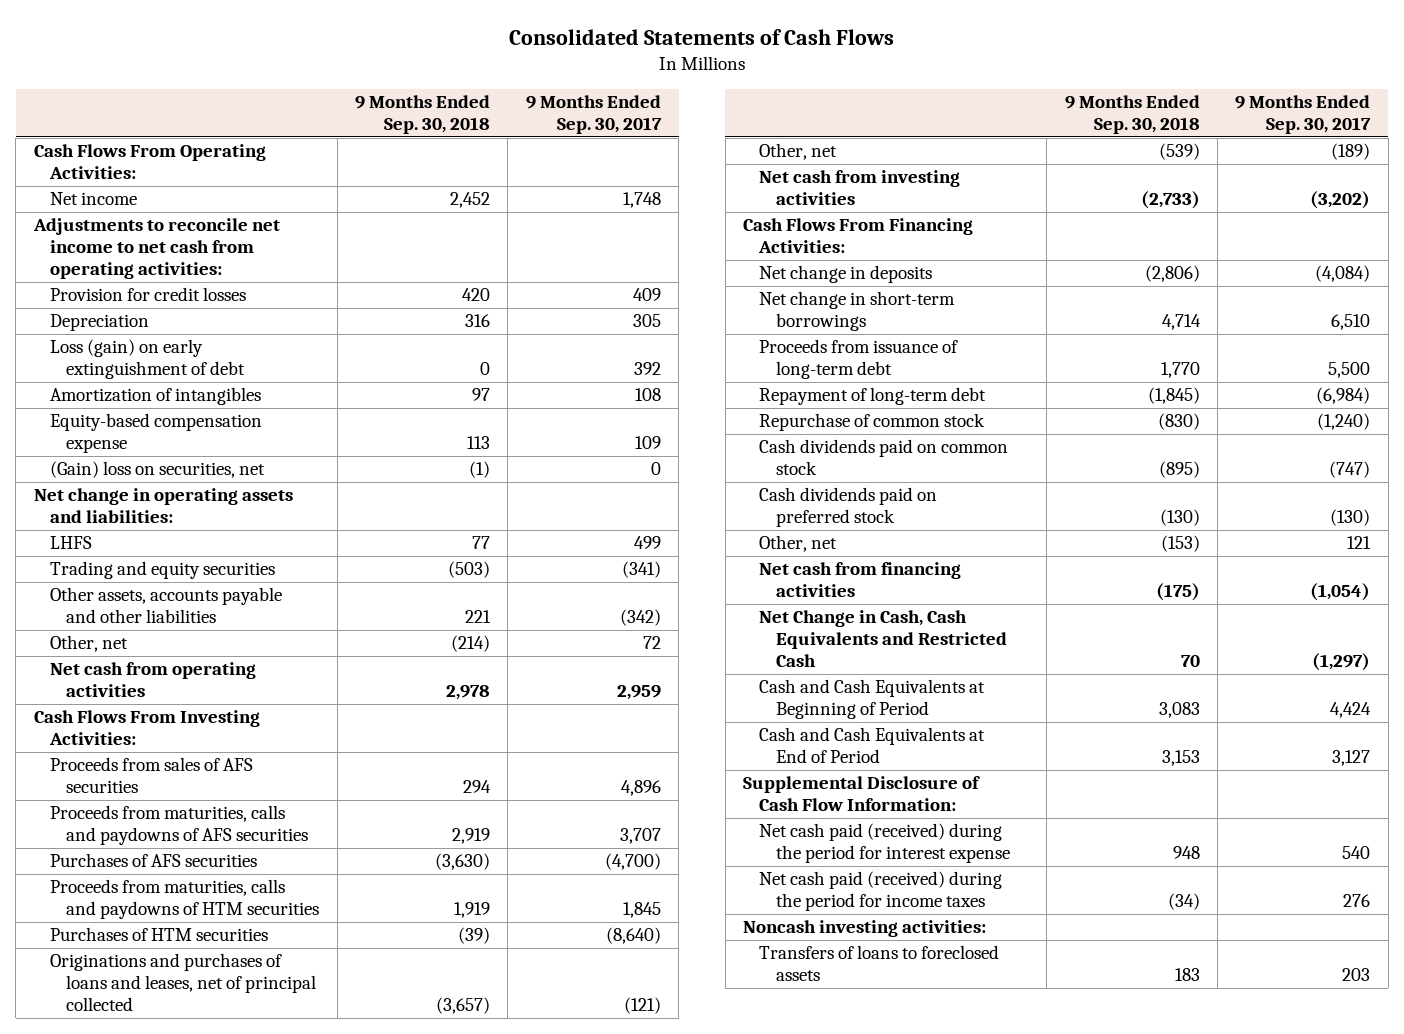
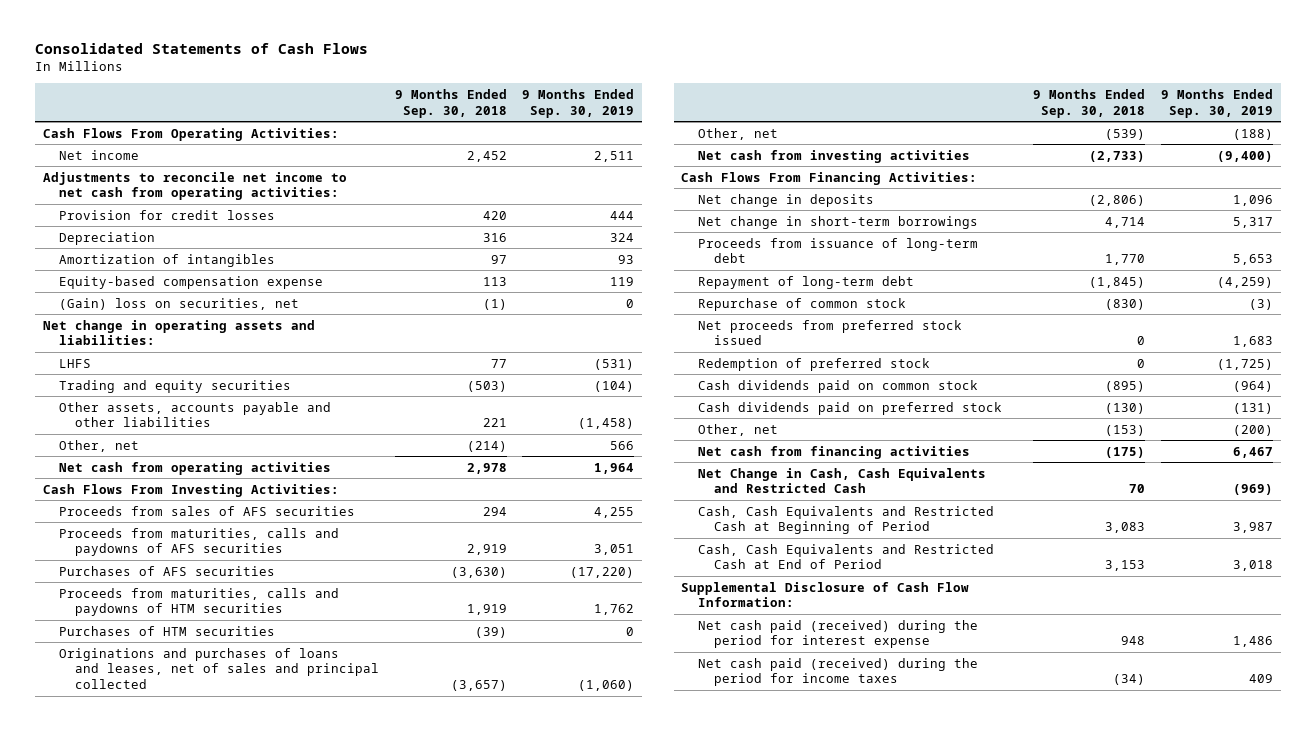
[525,95,662,134] 9 Months Ended Sep. 30, 2017 -> none
none -> [522,88,635,118] 9 Months Ended Sep. 30, 2019
[50,339,246,380] Loss (gain) on early extinguishment of debt -> none
[50,953,317,1011] Originations and purchases of loans and leases, net of principal collected -> [58,647,379,690] Originations and purchases of loans and leases, net of sales and principal collected
none -> [697,319,962,346] Net proceeds from preferred stock issued
none -> [697,357,930,371] Redemption of preferred stock
[759,679,986,720] Cash and Cash Equivalents at Beginning of Period -> [697,505,994,535] Cash, Cash Equivalents and Restricted Cash at Beginning of Period
[759,727,986,764] Cash and Cash Equivalents at End of Period -> [697,543,994,570] Cash, Cash Equivalents and Restricted Cash at End of Period
[743,920,987,938] Noncash investing activities: -> none
[759,945,1000,982] Transfers of loans to foreclosed assets -> none

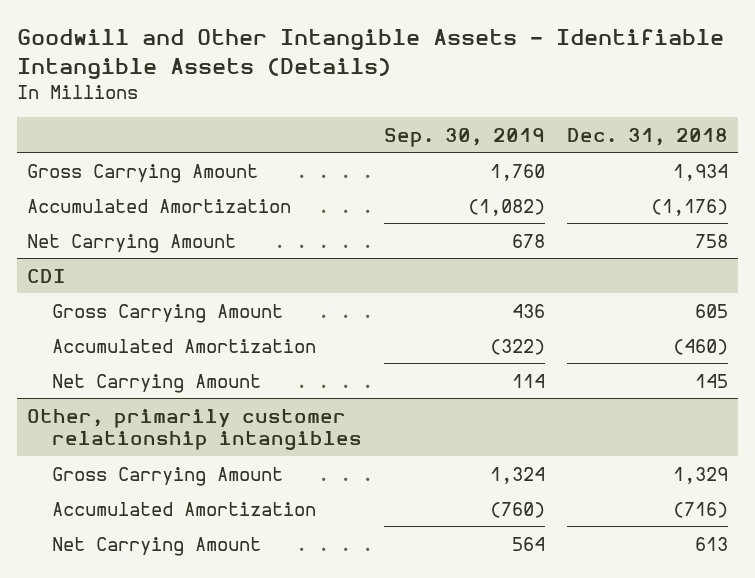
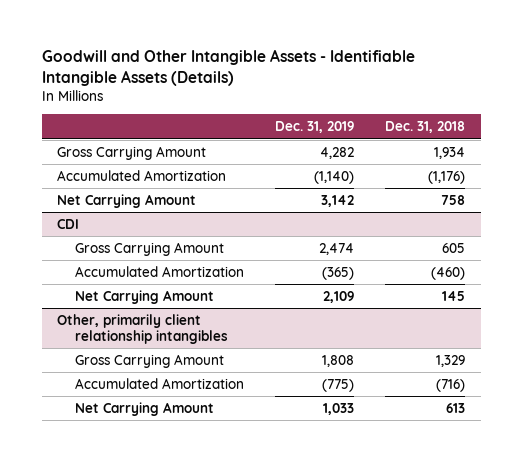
[384,127,546,147] Sep. 30, 2019 -> none
none -> [274,121,354,134] Dec. 31, 2019
[27,408,363,451] Other, primarily customer relationship intangibles -> [57,313,228,344] Other, primarily client relationship intangibles

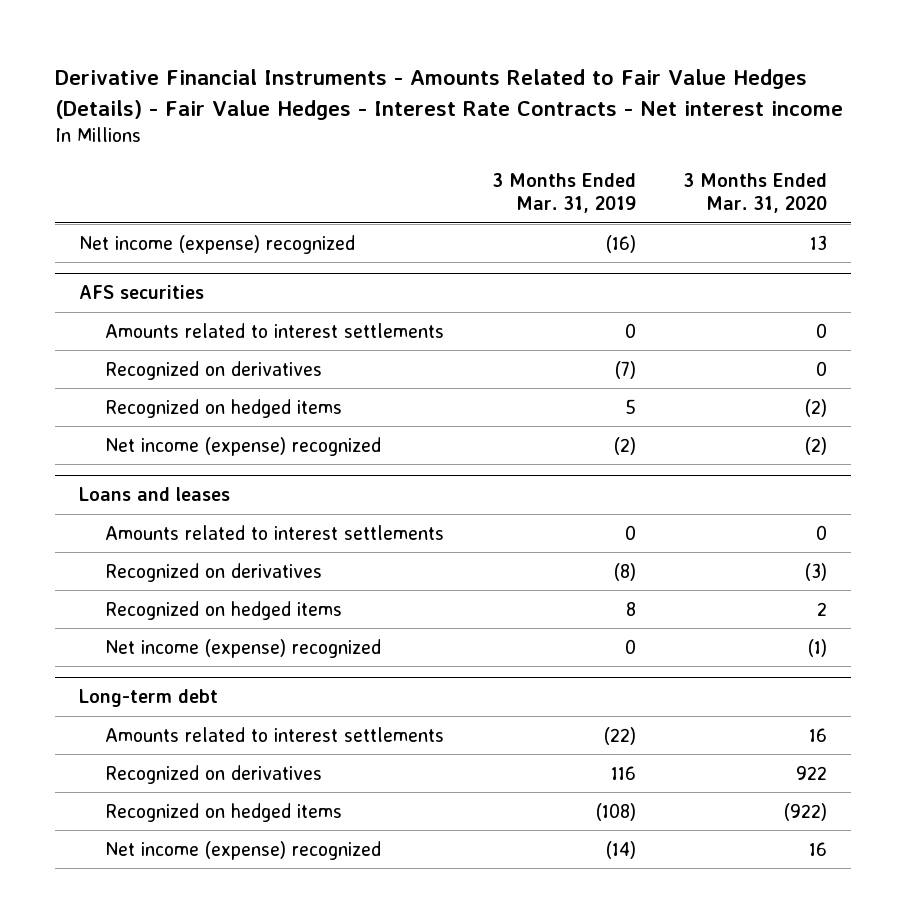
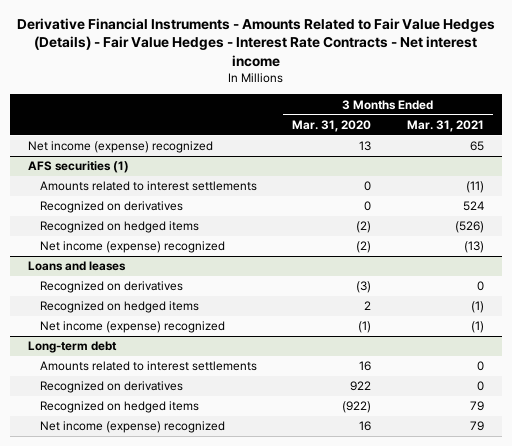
[491,173,636,214] 3 Months Ended Mar. 31, 2019 -> none
none -> [406,119,484,132] Mar. 31, 2021
[78,285,204,300] AFS securities -> [27,161,129,174] AFS securities (1)
[104,524,444,540] Amounts related to interest settlements -> none

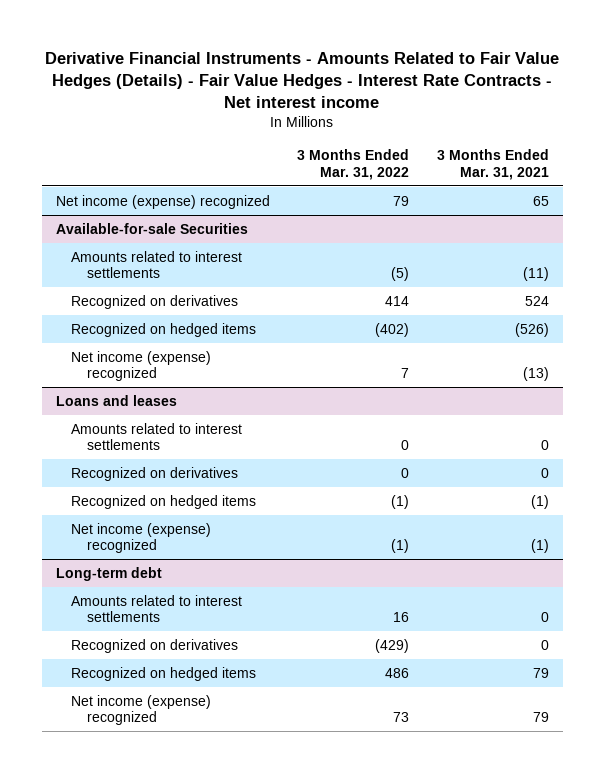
[292,119,372,132] Mar. 31, 2020 -> none
none -> [297,148,410,180] 3 Months Ended Mar. 31, 2022
[27,161,129,174] AFS securities (1) -> [55,222,248,234] Available-for-sale Securities
none -> [71,422,243,451] Amounts related to interest settlements

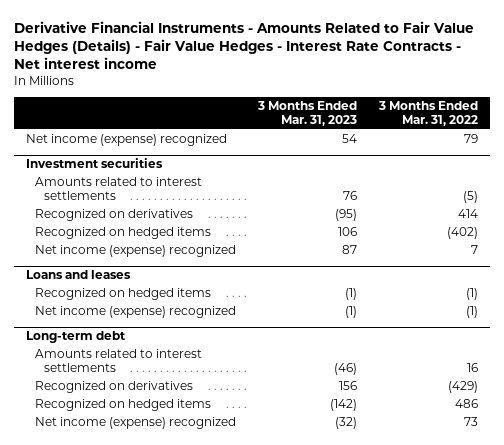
[436,148,549,180] 3 Months Ended Mar. 31, 2021 -> none
none -> [257,100,358,126] 3 Months Ended Mar. 31, 2023
[55,222,248,234] Available-for-sale Securities -> [25,158,163,169] Investment securities
[71,422,243,451] Amounts related to interest settlements -> none
[71,466,239,481] Recognized on derivatives -> none

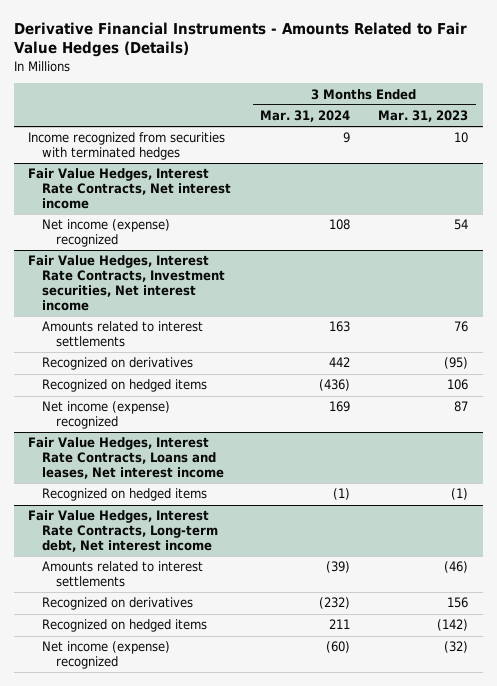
[14,20,475,70] Derivative Financial Instruments - Amounts Related to Fair Value Hedges (Details) - Fair Value Hedges - Interest Rate Contracts - Net interest income -> [14,21,468,58] Derivative Financial Instruments - Amounts Related to Fair Value Hedges (Details)
[378,100,479,126] 3 Months Ended Mar. 31, 2022 -> none
none -> [259,110,350,123] Mar. 31, 2024
none -> [28,132,226,161] Income recognized from securities with terminated hedges
none -> [28,168,232,210] Fair Value Hedges, Interest Rate Contracts, Net interest income
[25,158,163,169] Investment securities -> none
none -> [28,255,226,312] Fair Value Hedges, Interest Rate Contracts, Investment securities, Net interest income
[25,270,131,280] Loans and leases -> none
none -> [28,437,225,480] Fair Value Hedges, Interest Rate Contracts, Loans and leases, Net interest income
[34,306,236,319] Net income (expense) recognized -> none
[25,331,126,344] Long-term debt -> none
none -> [28,510,219,553] Fair Value Hedges, Interest Rate Contracts, Long-term debt, Net interest income

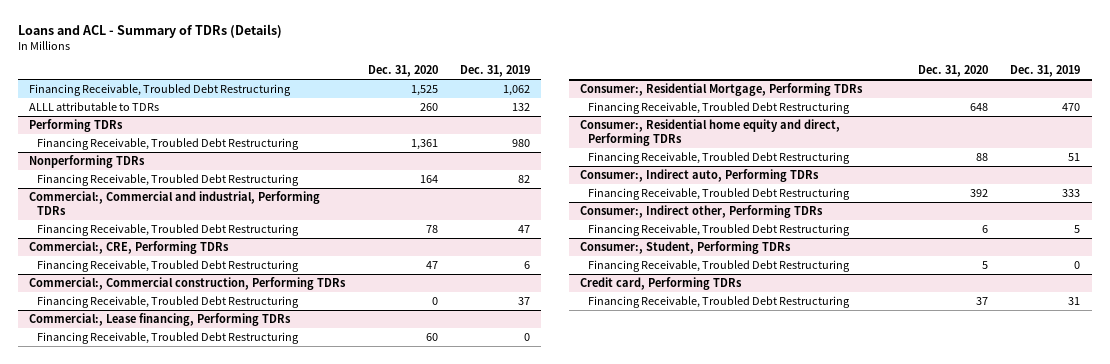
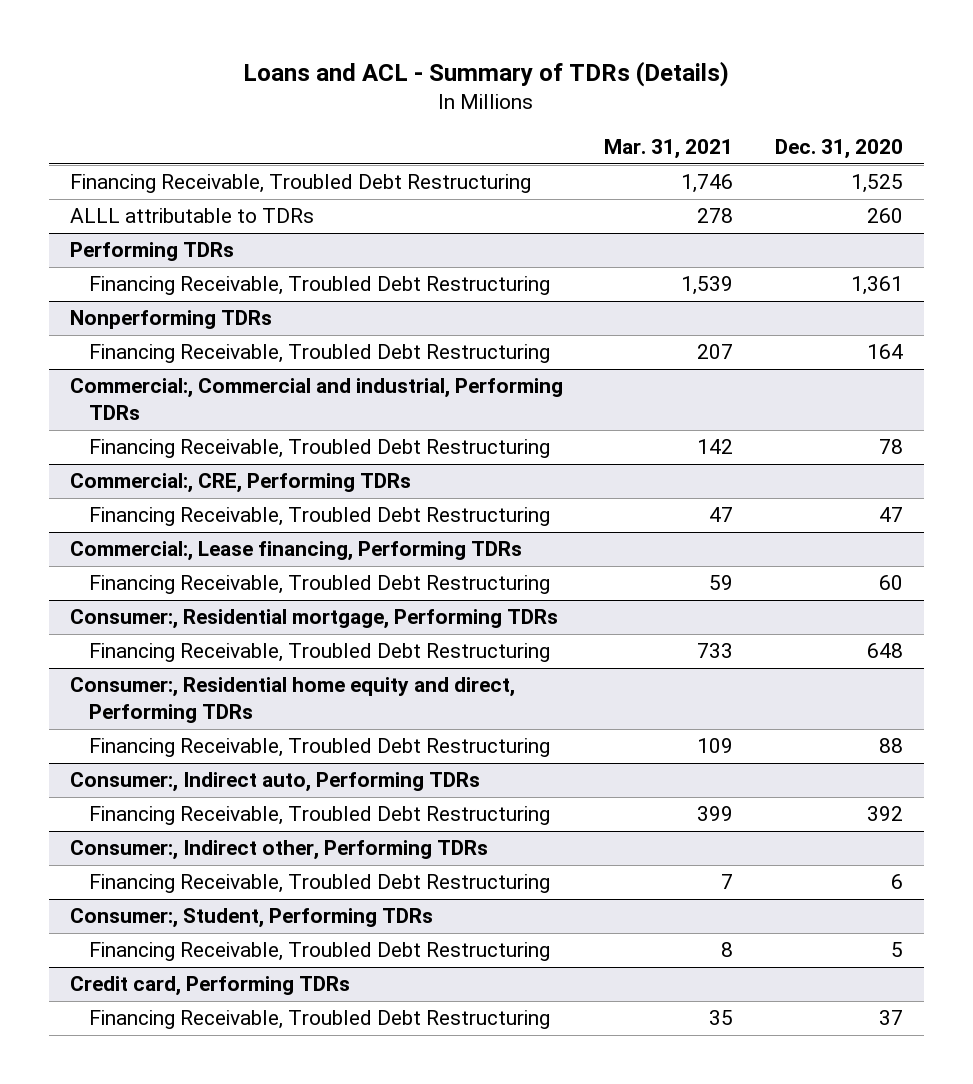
[459,65,530,78] Dec. 31, 2019 -> none
none -> [604,139,734,160] Mar. 31, 2021
[29,276,347,290] Commercial:, Commercial construction, Performing TDRs -> none
[37,295,300,308] Financing Receivable, Troubled Debt Restructuring -> none
[579,82,863,96] Consumer:, Residential Mortgage, Performing TDRs -> [69,609,558,630] Consumer:, Residential mortgage, Performing TDRs

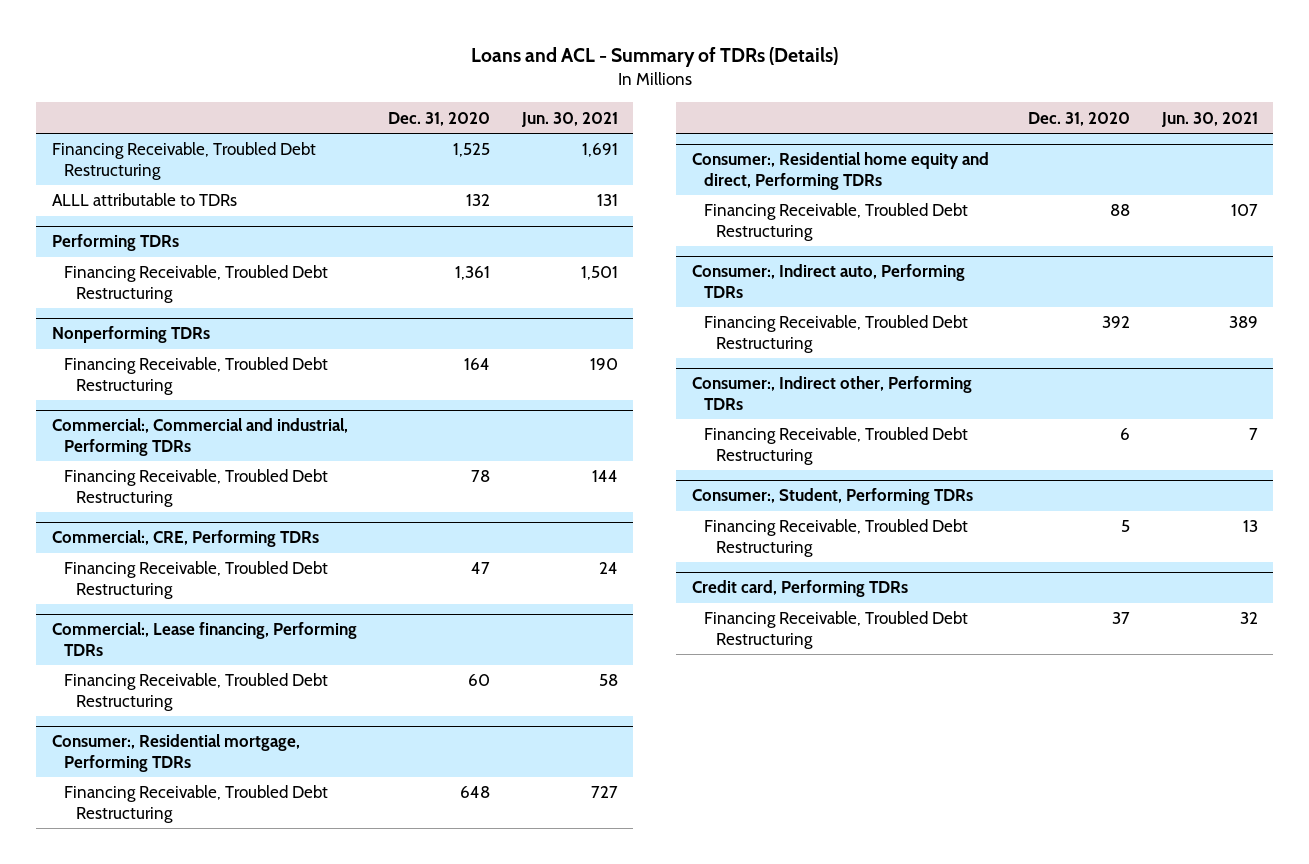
[604,139,734,160] Mar. 31, 2021 -> none
none -> [520,111,618,127] Jun. 30, 2021
[866,208,903,224] 260 -> [466,194,491,207] 132

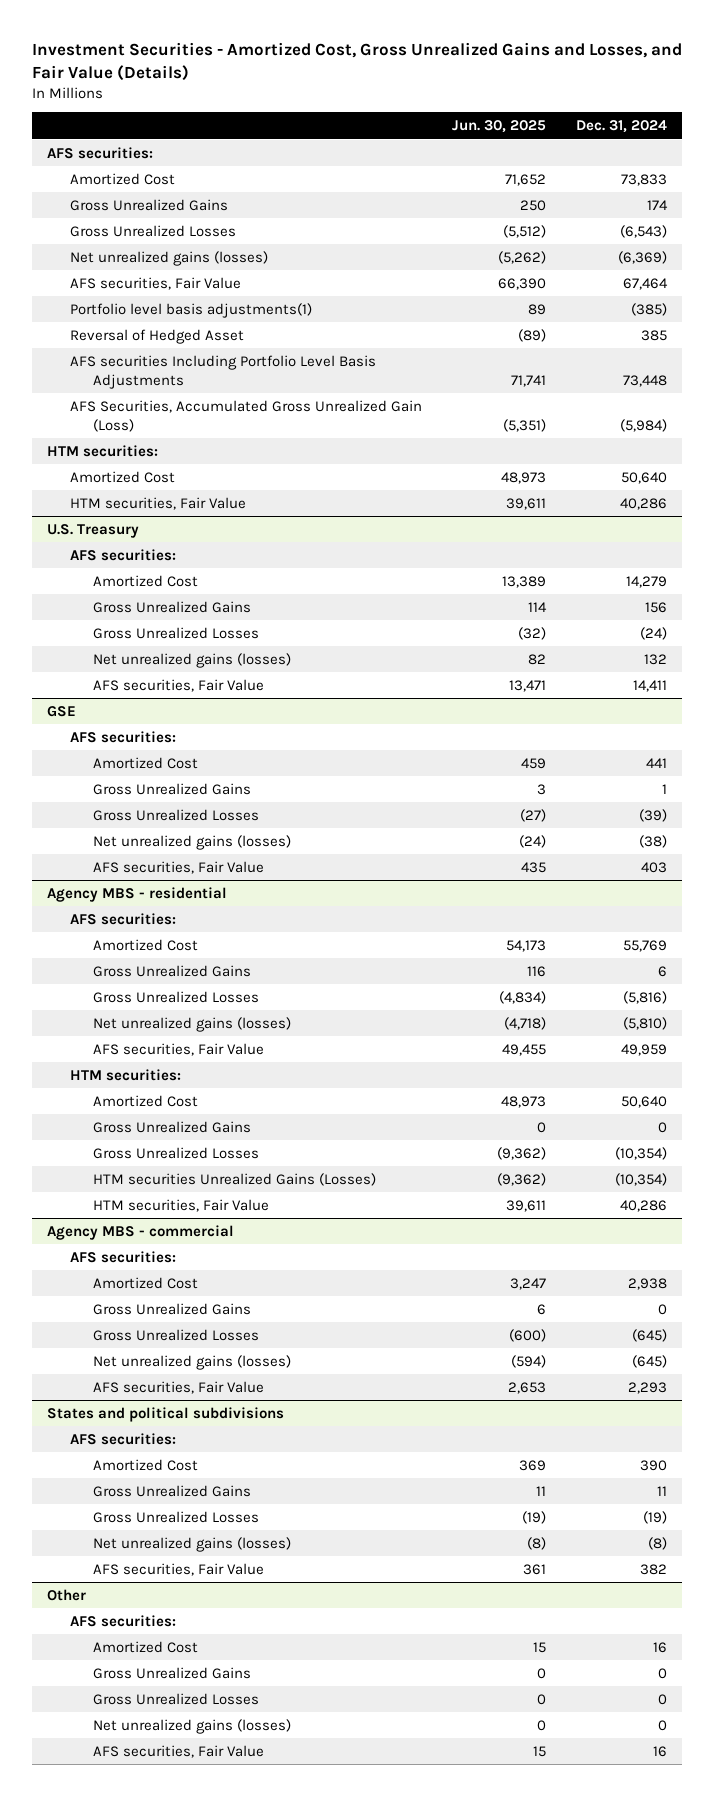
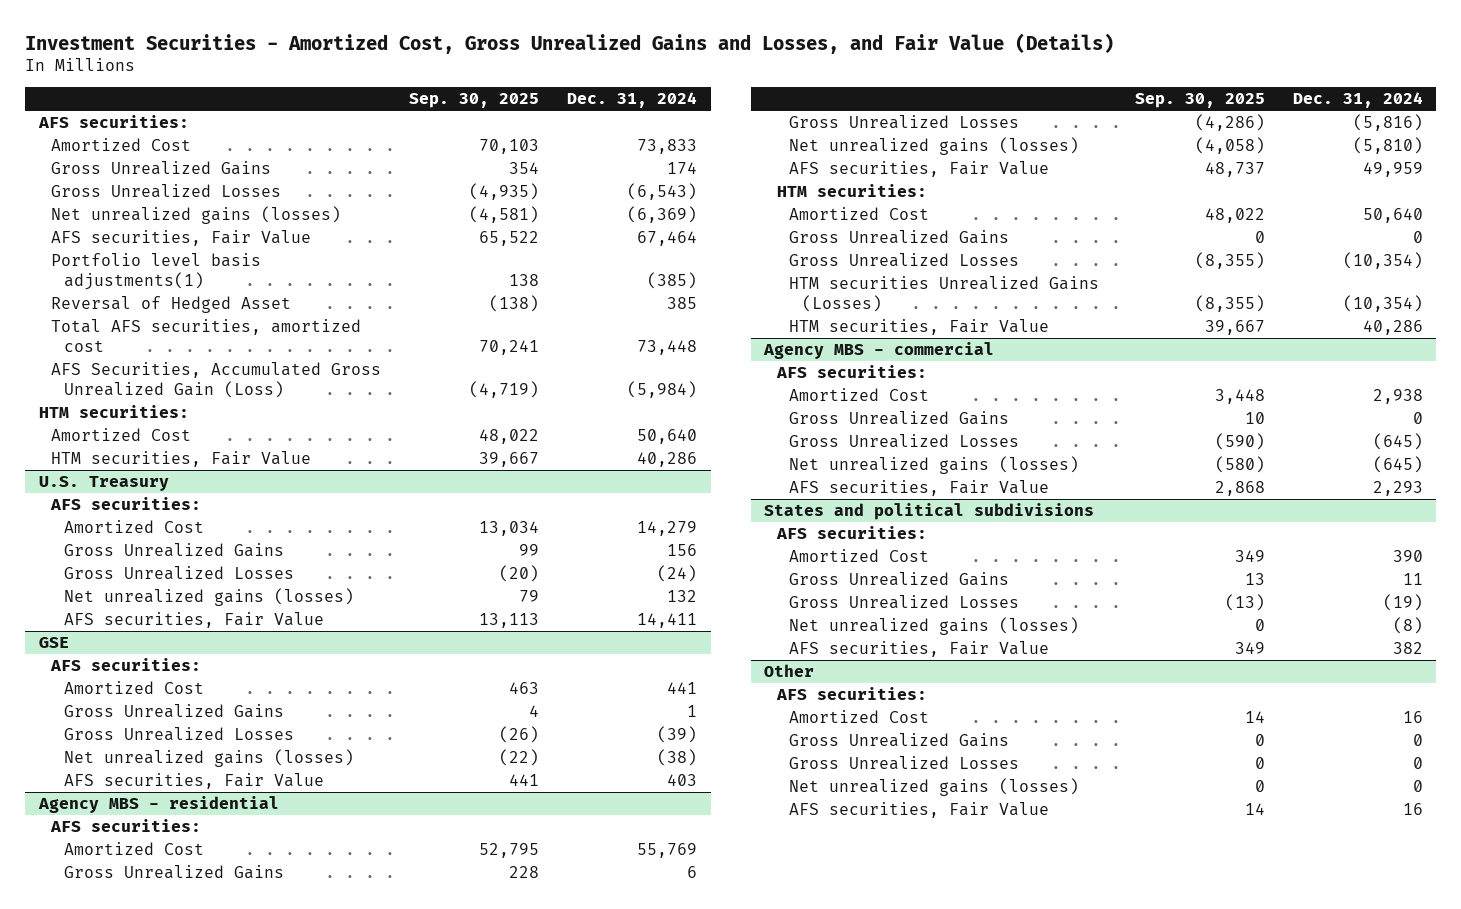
[452,120,547,134] Jun. 30, 2025 -> none
none -> [408,93,539,109] Sep. 30, 2025
[69,354,376,389] AFS securities Including Portfolio Level Basis Adjustments -> [51,319,362,352] Total AFS securities, amortized cost

